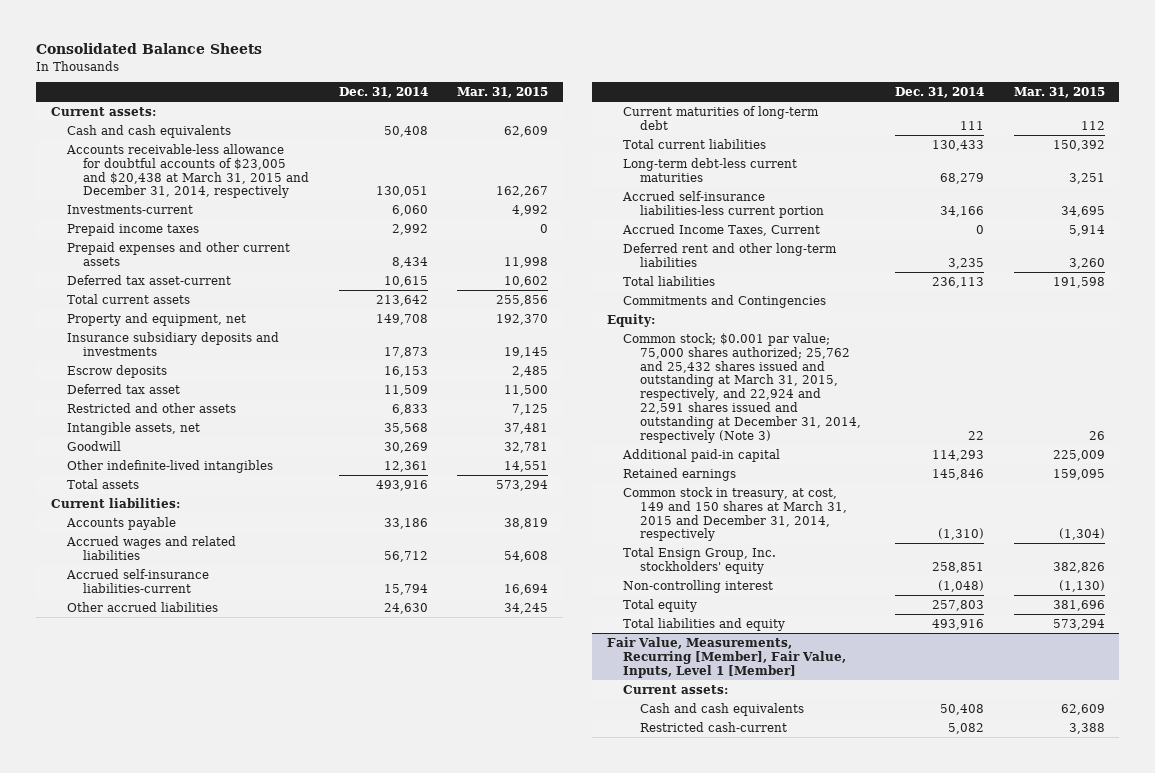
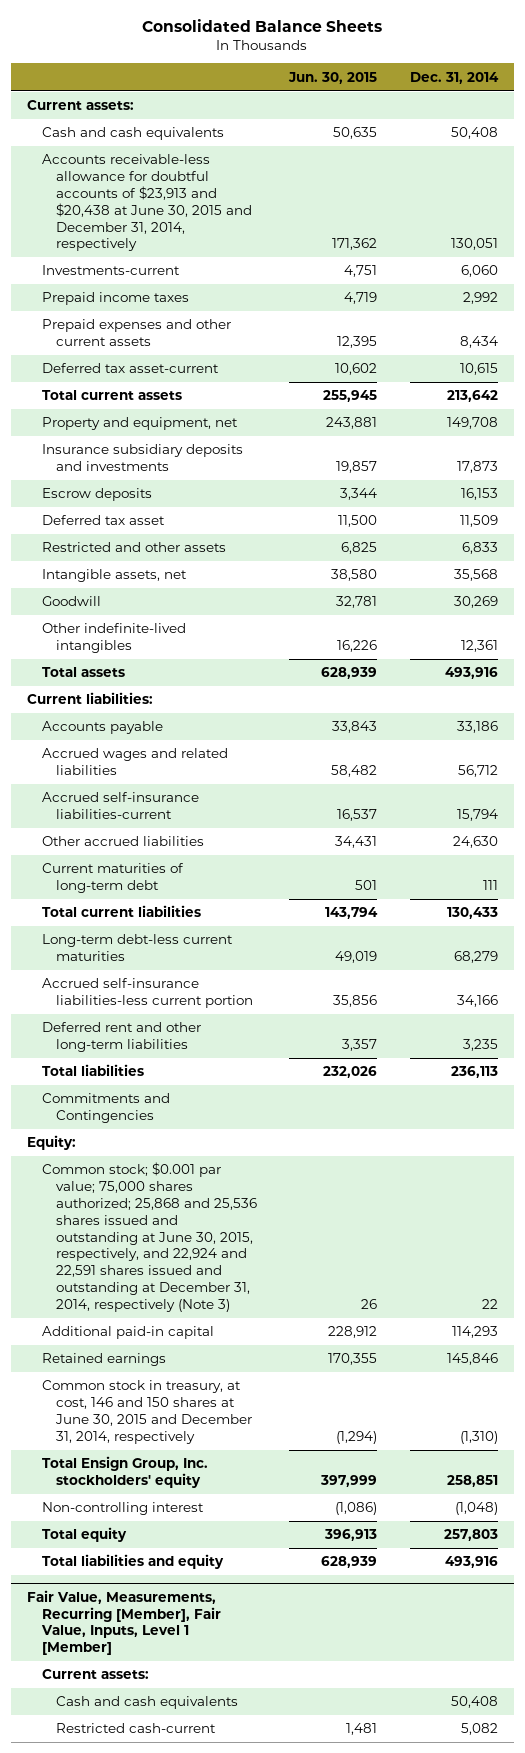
[457,87,549,99] Mar. 31, 2015 -> none
none -> [288,71,378,84] Jun. 30, 2015
[66,143,310,199] Accounts receivable-less allowance for doubtful accounts of $23,005 and $20,438 at March 31, 2015 and December 31, 2014, respectively -> [41,154,252,252] Accounts receivable-less allowance for doubtful accounts of $23,913 and $20,438 at June 30, 2015 and December 31, 2014, respectively
[622,223,821,236] Accrued Income Taxes, Current -> none
[623,332,861,444] Common stock; $0.001 par value; 75,000 shares authorized; 25,762 and 25,432 shares issued and outstanding at March 31, 2015, respectively, and 22,924 and 22,591 shares issued and outstanding at December 31, 2014, respectively (Note 3) -> [41,1162,257,1312] Common stock; $0.001 par value; 75,000 shares authorized; 25,868 and 25,536 shares issued and outstanding at June 30, 2015, respectively, and 22,924 and 22,591 shares issued and outstanding at December 31, 2014, respectively (Note 3)
[623,486,847,542] Common stock in treasury, at cost, 149 and 150 shares at March 31, 2015 and December 31, 2014, respectively -> [41,1380,252,1444] Common stock in treasury, at cost, 146 and 150 shares at June 30, 2015 and December 31, 2014, respectively

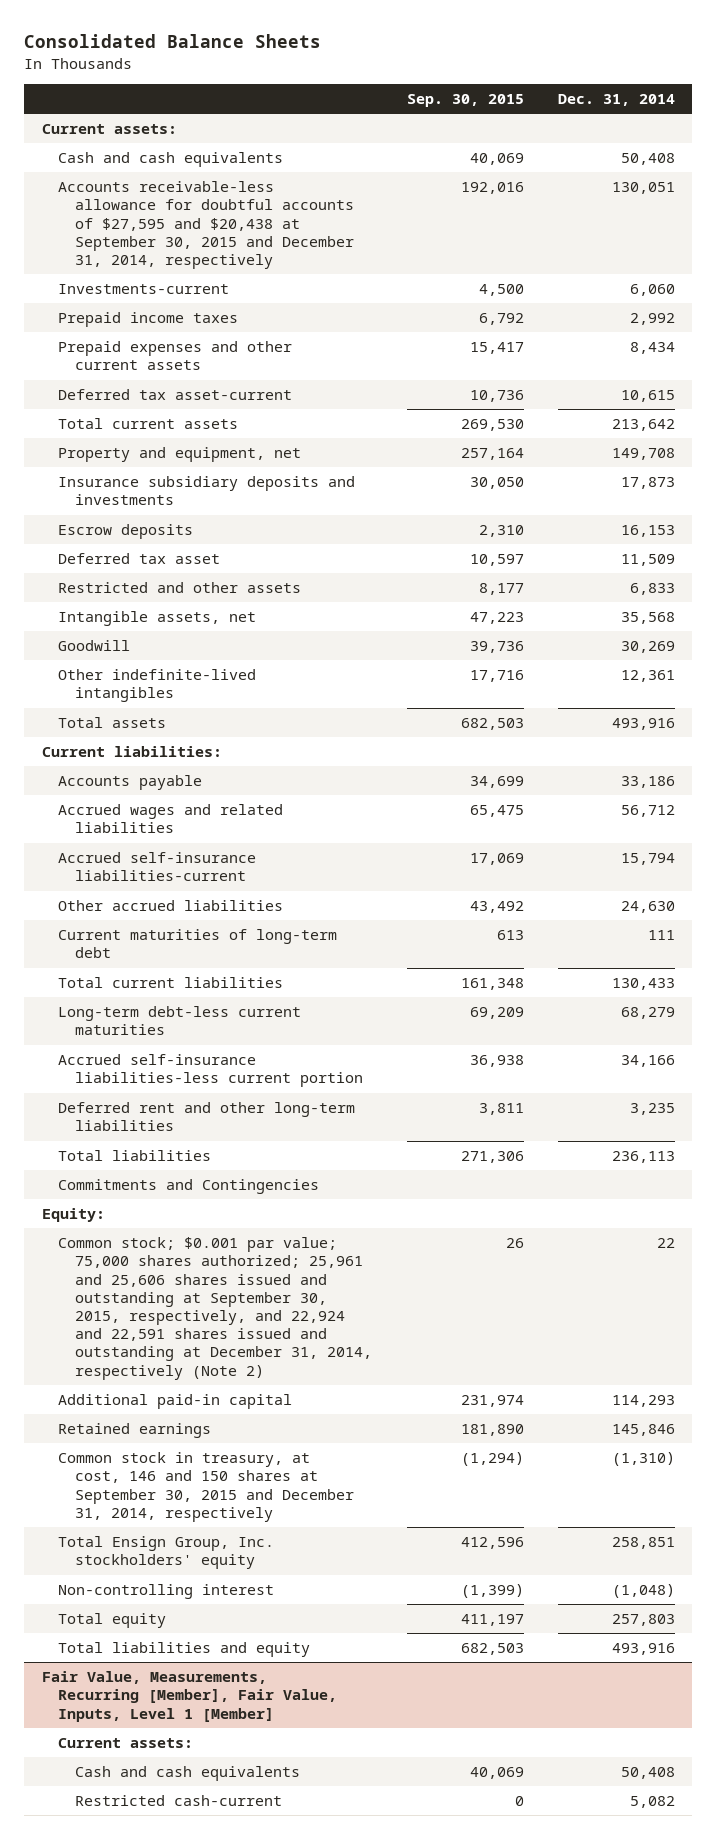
[288,71,378,84] Jun. 30, 2015 -> none
none -> [406,93,524,107] Sep. 30, 2015
[41,154,252,252] Accounts receivable-less allowance for doubtful accounts of $23,913 and $20,438 at June 30, 2015 and December 31, 2014, respectively -> [58,181,355,269] Accounts receivable-less allowance for doubtful accounts of $27,595 and $20,438 at September 30, 2015 and December 31, 2014, respectively
[41,1162,257,1312] Common stock; $0.001 par value; 75,000 shares authorized; 25,868 and 25,536 shares issued and outstanding at June 30, 2015, respectively, and 22,924 and 22,591 shares issued and outstanding at December 31, 2014, respectively (Note 3) -> [58,1237,373,1380] Common stock; $0.001 par value; 75,000 shares authorized; 25,961 and 25,606 shares issued and outstanding at September 30, 2015, respectively, and 22,924 and 22,591 shares issued and outstanding at December 31, 2014, respectively (Note 2)
[41,1380,252,1444] Common stock in treasury, at cost, 146 and 150 shares at June 30, 2015 and December 31, 2014, respectively -> [58,1452,355,1522] Common stock in treasury, at cost, 146 and 150 shares at September 30, 2015 and December 31, 2014, respectively

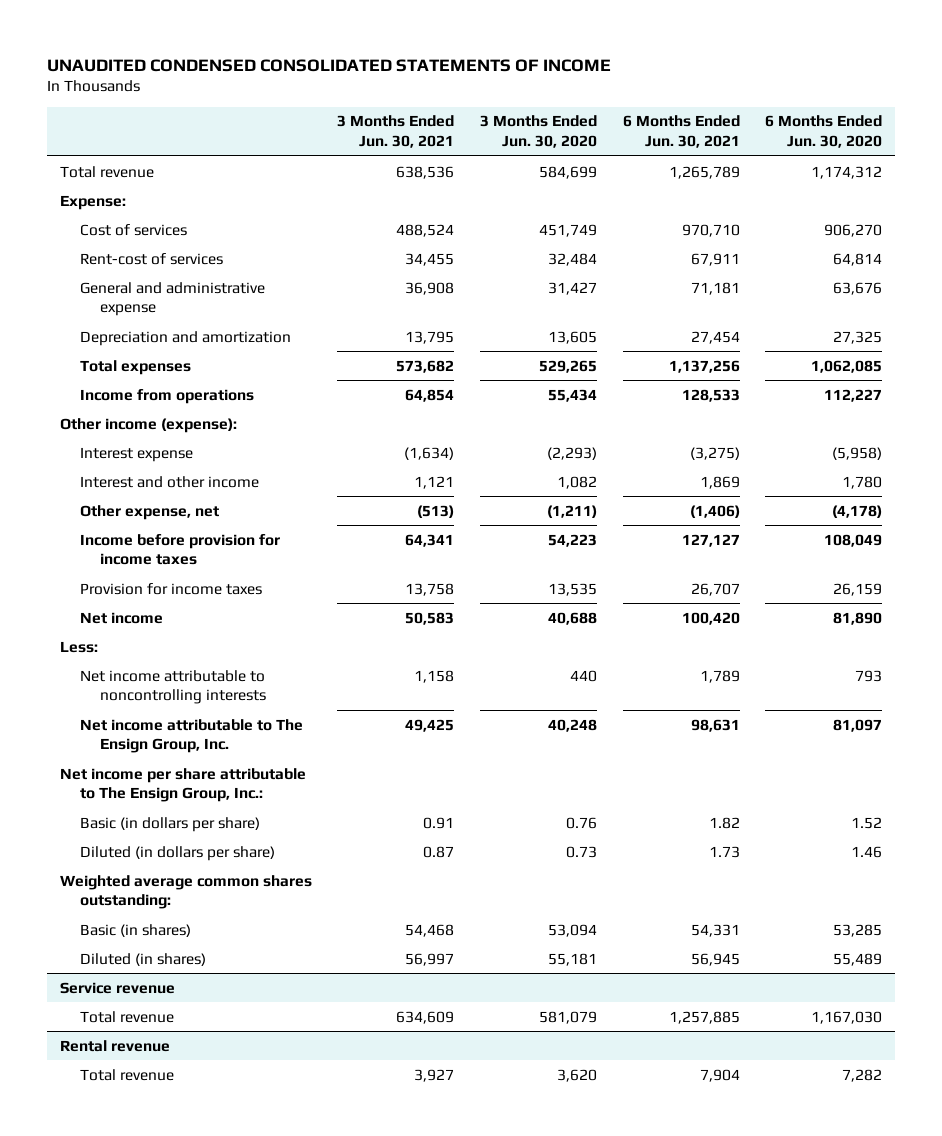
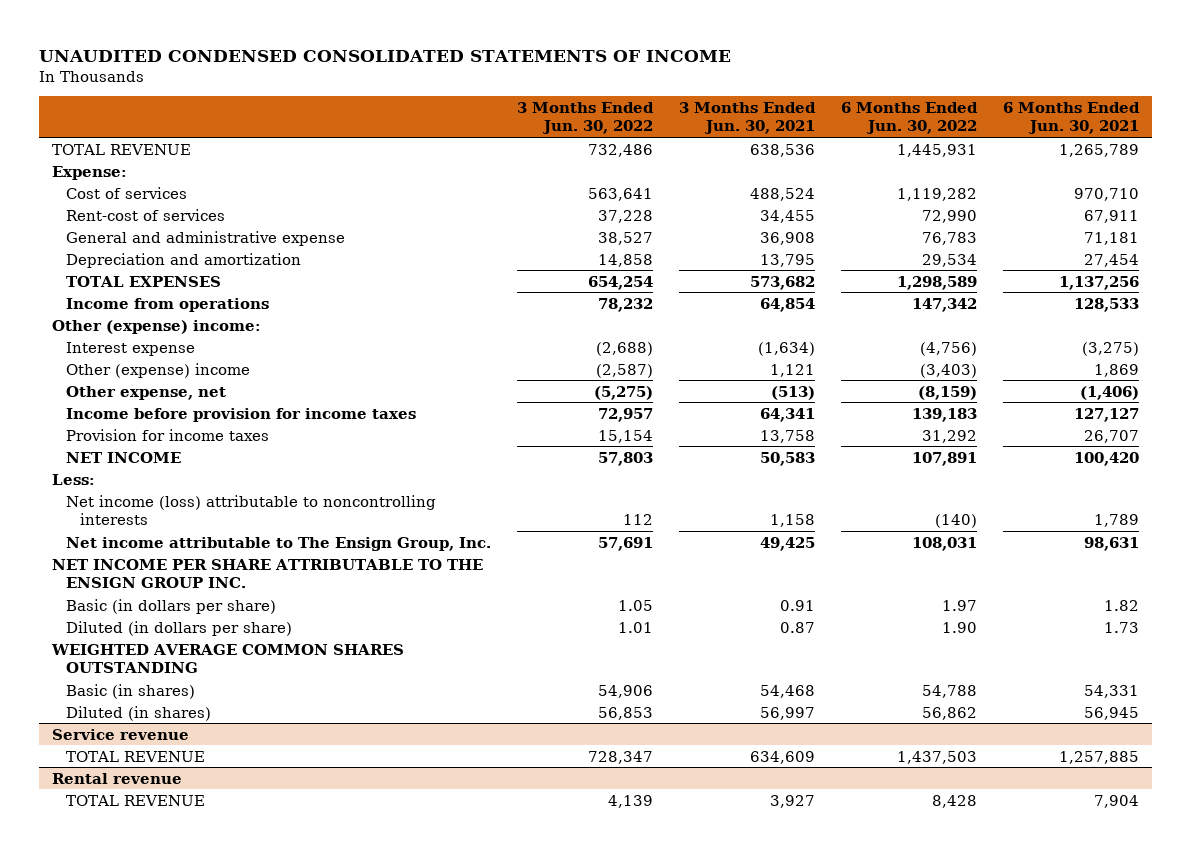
[479,115,597,149] 3 Months Ended Jun. 30, 2020 -> none
[765,115,883,149] 6 Months Ended Jun. 30, 2020 -> none
none -> [516,101,654,135] 3 Months Ended Jun. 30, 2022
none -> [840,101,978,135] 6 Months Ended Jun. 30, 2022
[59,165,154,178] Total revenue -> [51,143,191,155] TOTAL REVENUE
[79,359,191,375] Total expenses -> [66,275,222,287] TOTAL EXPENSES
[59,417,237,433] Other income (expense): -> [51,319,261,334] Other (expense) income:
[79,475,259,488] Interest and other income -> [66,362,251,378] Other (expense) income
[79,611,163,624] Net income -> [66,451,182,463] NET INCOME
[79,669,267,705] Net income attributable to noncontrolling interests -> [66,494,437,525] Net income (loss) attributable to noncontrolling interests
[59,767,306,803] Net income per share attributable to The Ensign Group, Inc.: -> [51,558,483,588] NET INCOME PER SHARE ATTRIBUTABLE TO THE ENSIGN GROUP INC.
[59,874,312,910] Weighted average common shares outstanding: -> [50,643,404,673] WEIGHTED AVERAGE COMMON SHARES OUTSTANDING
[79,1010,174,1023] Total revenue -> [66,750,206,762] TOTAL REVENUE
[79,1068,174,1081] Total revenue -> [66,794,206,806] TOTAL REVENUE

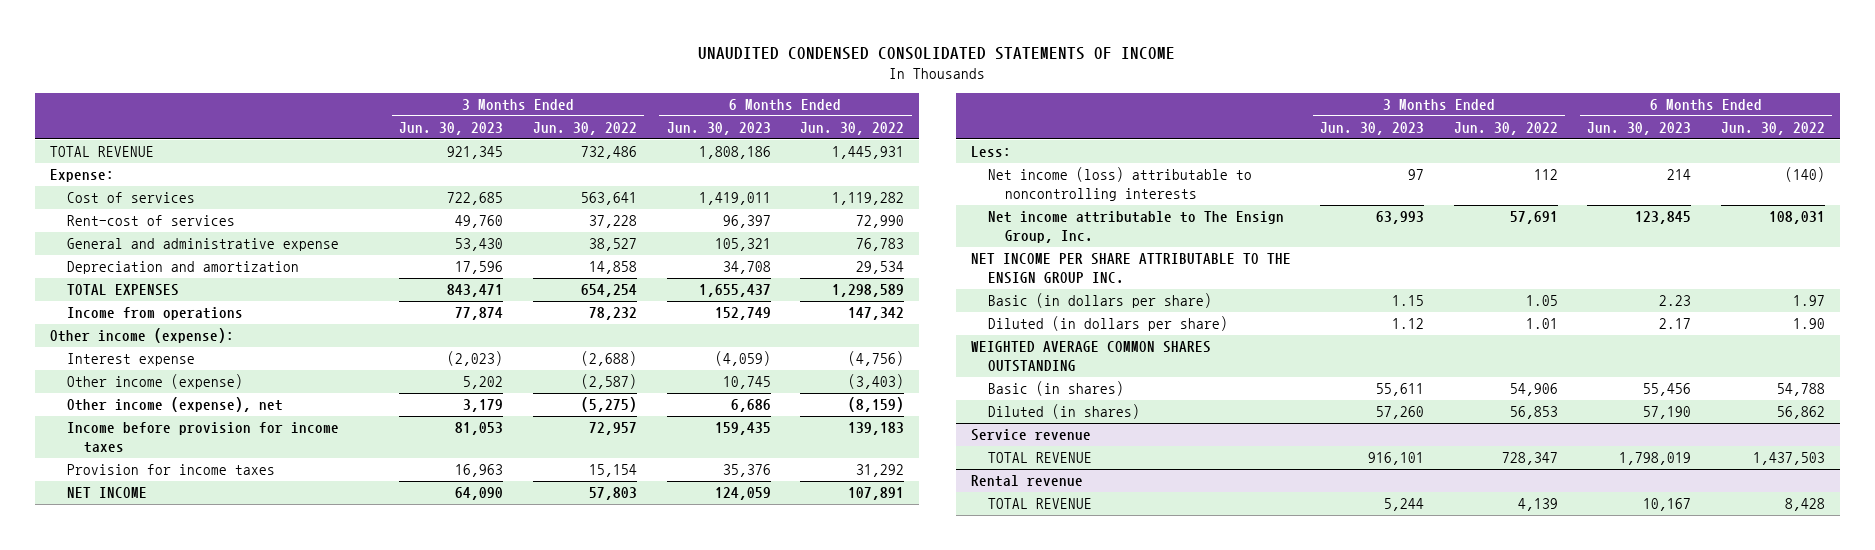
[678,101,816,135] 3 Months Ended Jun. 30, 2021 -> none
[1002,101,1140,135] 6 Months Ended Jun. 30, 2021 -> none
none -> [399,122,504,136] Jun. 30, 2023
none -> [666,122,771,136] Jun. 30, 2023
[51,319,261,334] Other (expense) income: -> [49,328,234,344] Other income (expense):
[66,362,251,378] Other (expense) income -> [66,374,243,390] Other income (expense)
[66,385,227,400] Other expense, net -> [66,397,283,413] Other income (expense), net

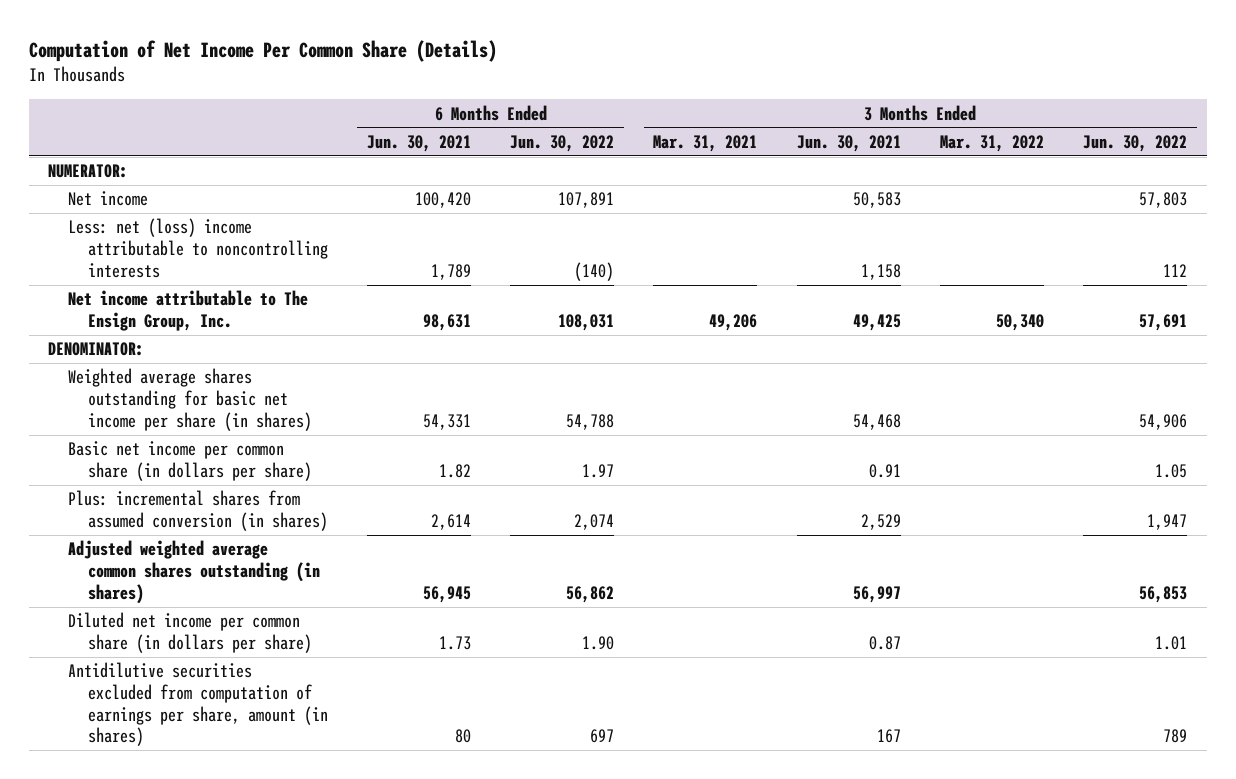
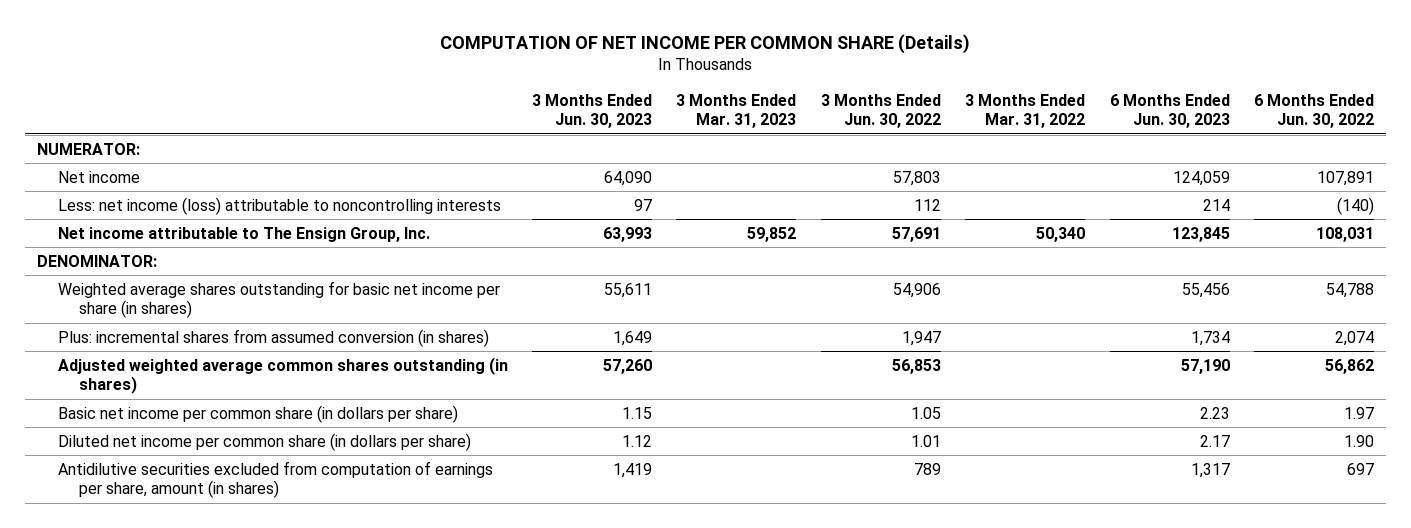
[28,39,497,62] Computation of Net Income Per Common Share (Details) -> [440,34,971,55] COMPUTATION OF NET INCOME PER COMMON SHARE (Details)
[367,135,472,153] Jun. 30, 2021 -> none
[653,135,758,153] Mar. 31, 2021 -> none
[796,135,901,153] Jun. 30, 2021 -> none
none -> [532,94,653,129] 3 Months Ended Jun. 30, 2023
none -> [676,94,797,129] 3 Months Ended Mar. 31, 2023
none -> [1109,94,1230,129] 6 Months Ended Jun. 30, 2023
[68,218,328,278] Less: net (loss) income attributable to noncontrolling interests -> [57,196,501,215] Less: net income (loss) attributable to noncontrolling interests
[68,441,312,482] Basic net income per common share (in dollars per share) -> [57,404,458,423] Basic net income per common share (in dollars per share)

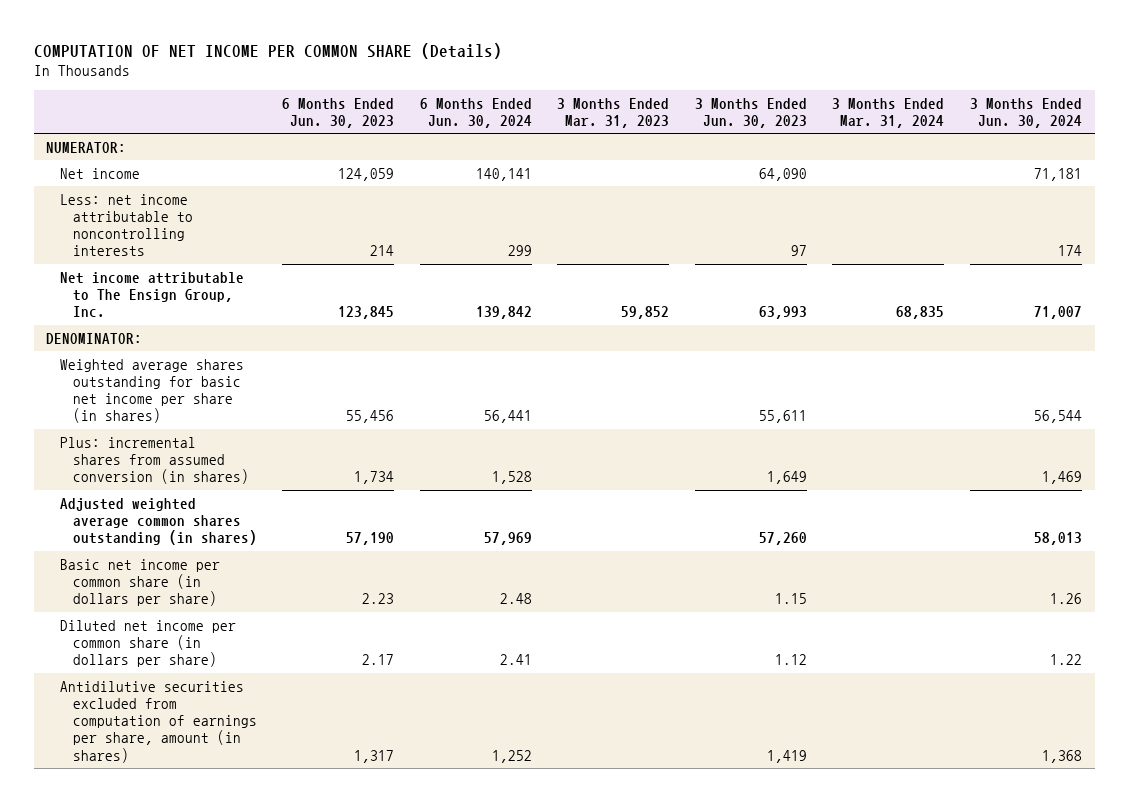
[820,94,941,129] 3 Months Ended Jun. 30, 2022 -> none
[965,94,1086,129] 3 Months Ended Mar. 31, 2022 -> none
[1254,94,1375,129] 6 Months Ended Jun. 30, 2022 -> none
none -> [419,97,532,128] 6 Months Ended Jun. 30, 2024
none -> [832,97,945,128] 3 Months Ended Mar. 31, 2024
none -> [969,97,1082,128] 3 Months Ended Jun. 30, 2024
[57,196,501,215] Less: net income (loss) attributable to noncontrolling interests -> [59,193,193,257] Less: net income attributable to noncontrolling interests

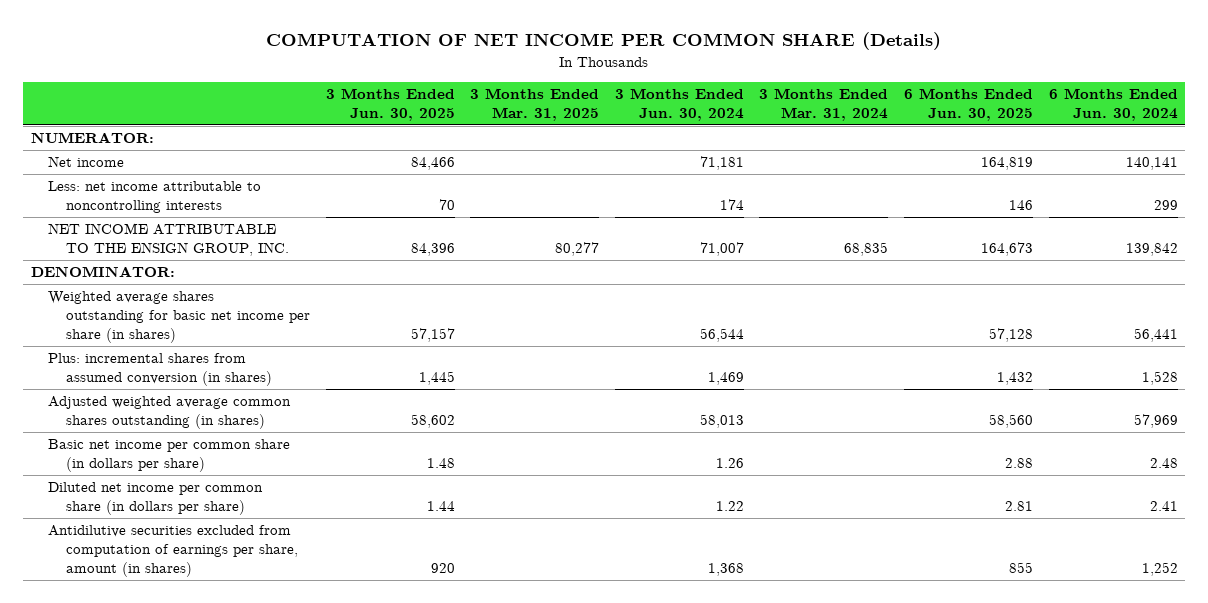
[282,97,395,128] 6 Months Ended Jun. 30, 2023 -> none
[557,97,670,128] 3 Months Ended Mar. 31, 2023 -> none
[694,97,807,128] 3 Months Ended Jun. 30, 2023 -> none
none -> [325,88,455,121] 3 Months Ended Jun. 30, 2025
none -> [470,88,600,121] 3 Months Ended Mar. 31, 2025
none -> [903,88,1033,121] 6 Months Ended Jun. 30, 2025
[59,271,244,318] Net income attributable to The Ensign Group, Inc. -> [48,223,290,257] NET INCOME ATTRIBUTABLE TO THE ENSIGN GROUP, INC.

